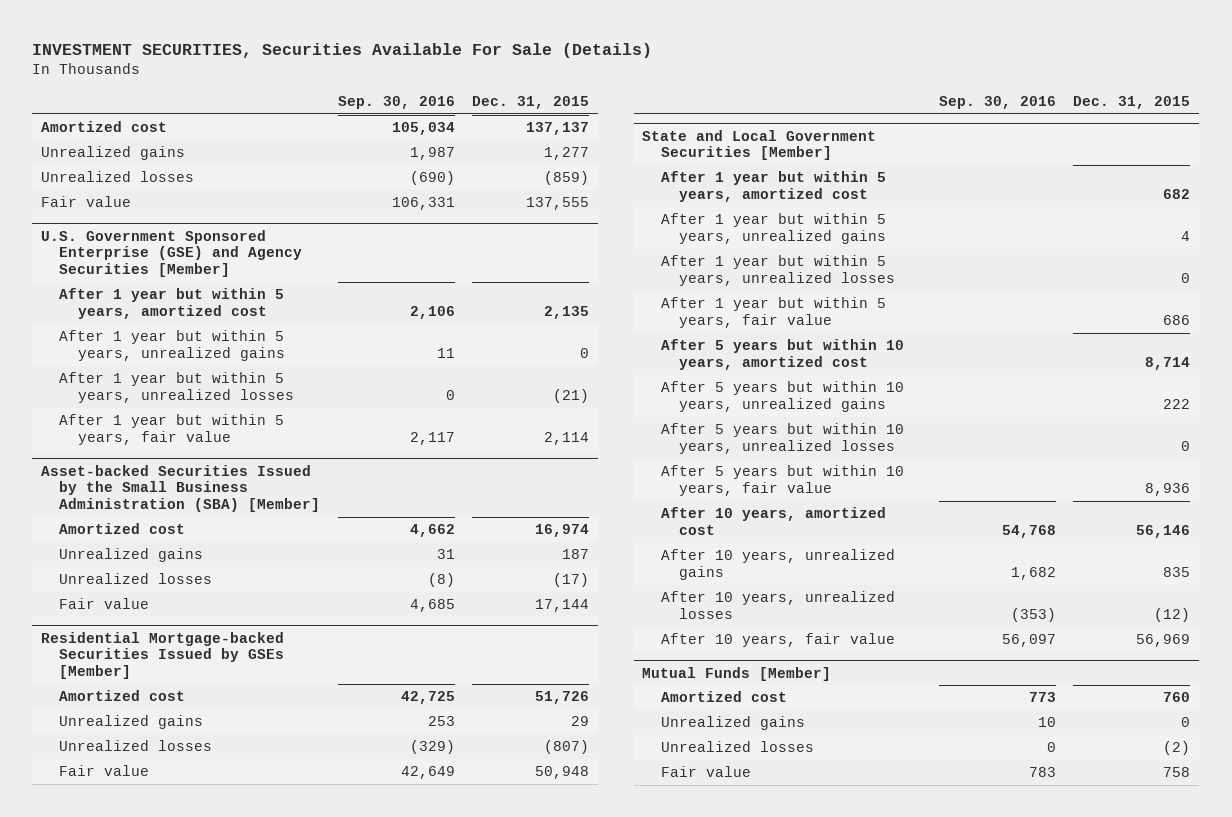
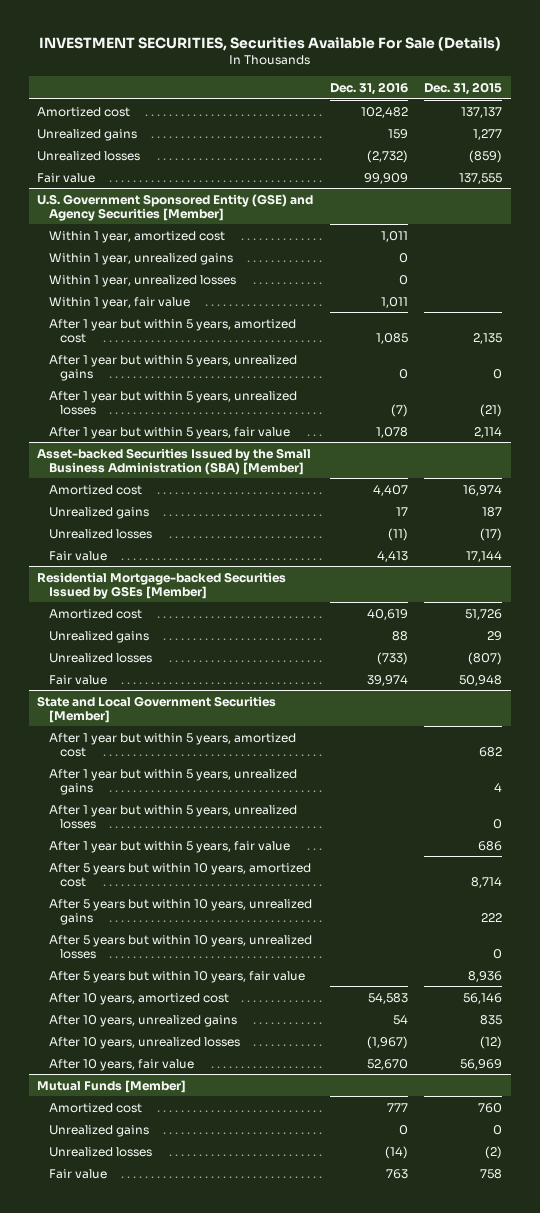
[337,95,455,109] Sep. 30, 2016 -> none
none -> [329,81,408,95] Dec. 31, 2016
[41,229,303,278] U.S. Government Sponsored Enterprise (GSE) and Agency Securities [Member] -> [37,193,314,221] U.S. Government Sponsored Entity (GSE) and Agency Securities [Member]
none -> [48,230,225,243] Within 1 year, amortized cost
none -> [48,252,233,265] Within 1 year, unrealized gains
none -> [48,274,236,287] Within 1 year, unrealized losses
none -> [48,296,190,309] Within 1 year, fair value

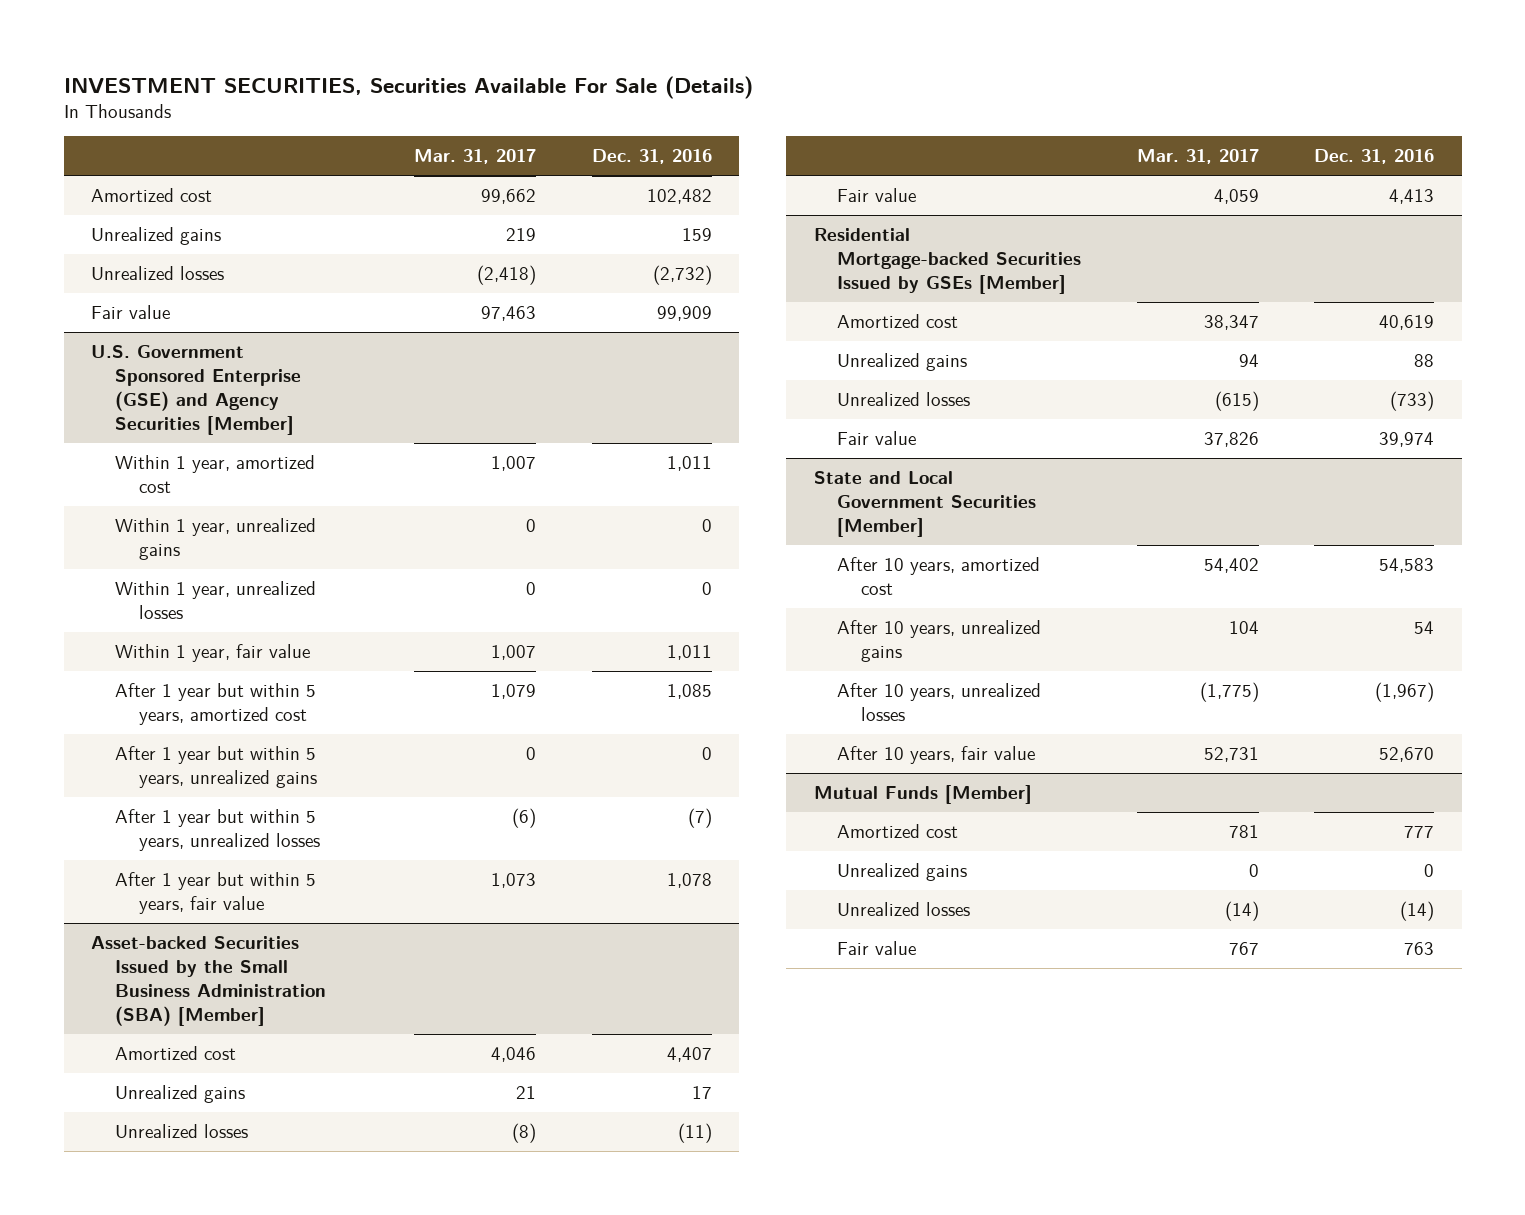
[424,81,503,95] Dec. 31, 2015 -> none
none -> [414,149,537,165] Mar. 31, 2017
[37,193,314,221] U.S. Government Sponsored Entity (GSE) and Agency Securities [Member] -> [91,344,302,436] U.S. Government Sponsored Enterprise (GSE) and Agency Securities [Member]
[48,732,296,757] After 1 year but within 5 years, amortized cost -> none
[48,768,297,795] After 1 year but within 5 years, unrealized gains -> none
[48,804,297,829] After 1 year but within 5 years, unrealized losses -> none
[48,840,290,853] After 1 year but within 5 years, fair value -> none
[48,862,311,887] After 5 years but within 10 years, amortized cost -> none
[48,898,312,925] After 5 years but within 10 years, unrealized gains -> none
[48,934,312,959] After 5 years but within 10 years, unrealized losses -> none
[48,970,305,983] After 5 years but within 10 years, fair value -> none

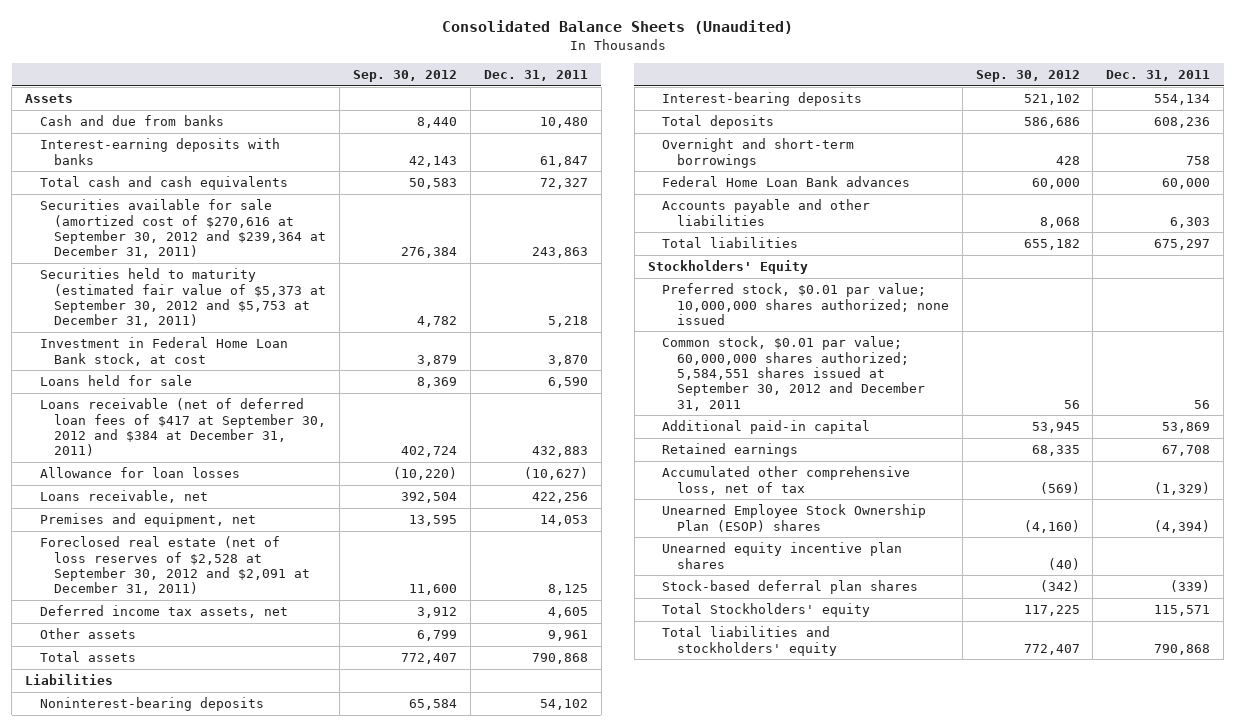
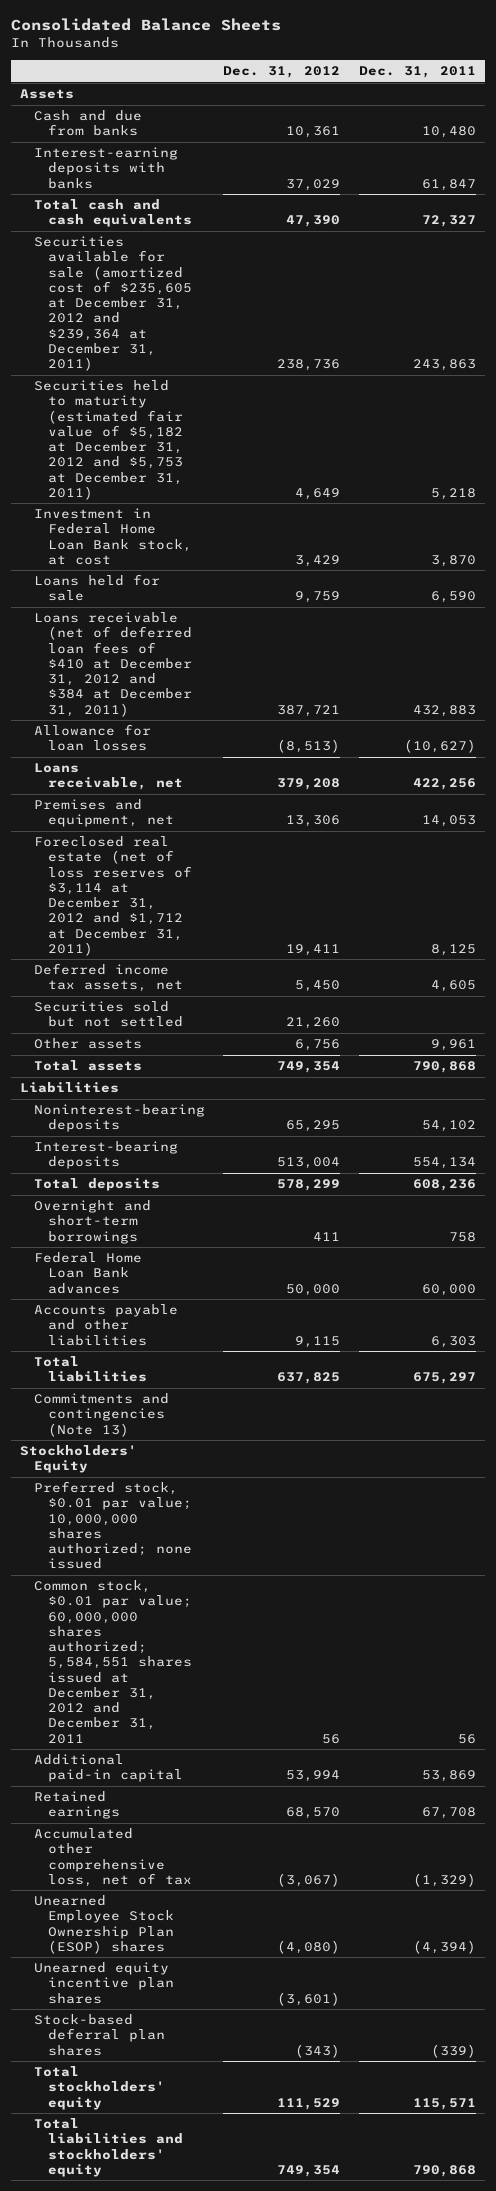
[441,20,793,35] Consolidated Balance Sheets (Unaudited) -> [10,18,281,32] Consolidated Balance Sheets
[353,70,458,83] Sep. 30, 2012 -> none
none -> [223,66,341,79] Dec. 31, 2012
[39,199,327,259] Securities available for sale (amortized cost of $270,616 at September 30, 2012 and $239,364 at December 31, 2011) -> [34,236,193,372] Securities available for sale (amortized cost of $235,605 at December 31, 2012 and $239,364 at December 31, 2011)
[39,268,327,328] Securities held to maturity (estimated fair value of $5,373 at September 30, 2012 and $5,753 at December 31, 2011) -> [34,380,184,500] Securities held to maturity (estimated fair value of $5,182 at December 31, 2012 and $5,753 at December 31, 2011)
[39,398,327,457] Loans receivable (net of deferred loan fees of $417 at September 30, 2012 and $384 at December 31, 2011) -> [34,612,193,717] Loans receivable (net of deferred loan fees of $410 at December 31, 2012 and $384 at December 31, 2011)
[39,536,311,596] Foreclosed real estate (net of loss reserves of $2,528 at September 30, 2012 and $2,091 at December 31, 2011) -> [34,836,193,956] Foreclosed real estate (net of loss reserves of $3,114 at December 31, 2012 and $1,712 at December 31, 2011)
none -> [34,1001,184,1028] Securities sold but not settled
none -> [34,1393,170,1437] Commitments and contingencies (Note 13)
[662,336,925,411] Common stock, $0.01 par value; 60,000,000 shares authorized; 5,584,551 shares issued at September 30, 2012 and December 31, 2011 -> [34,1580,193,1744] Common stock, $0.01 par value; 60,000,000 shares authorized; 5,584,551 shares issued at December 31, 2012 and December 31, 2011
[662,603,871,618] Total Stockholders' equity -> [34,2066,166,2110] Total stockholders' equity

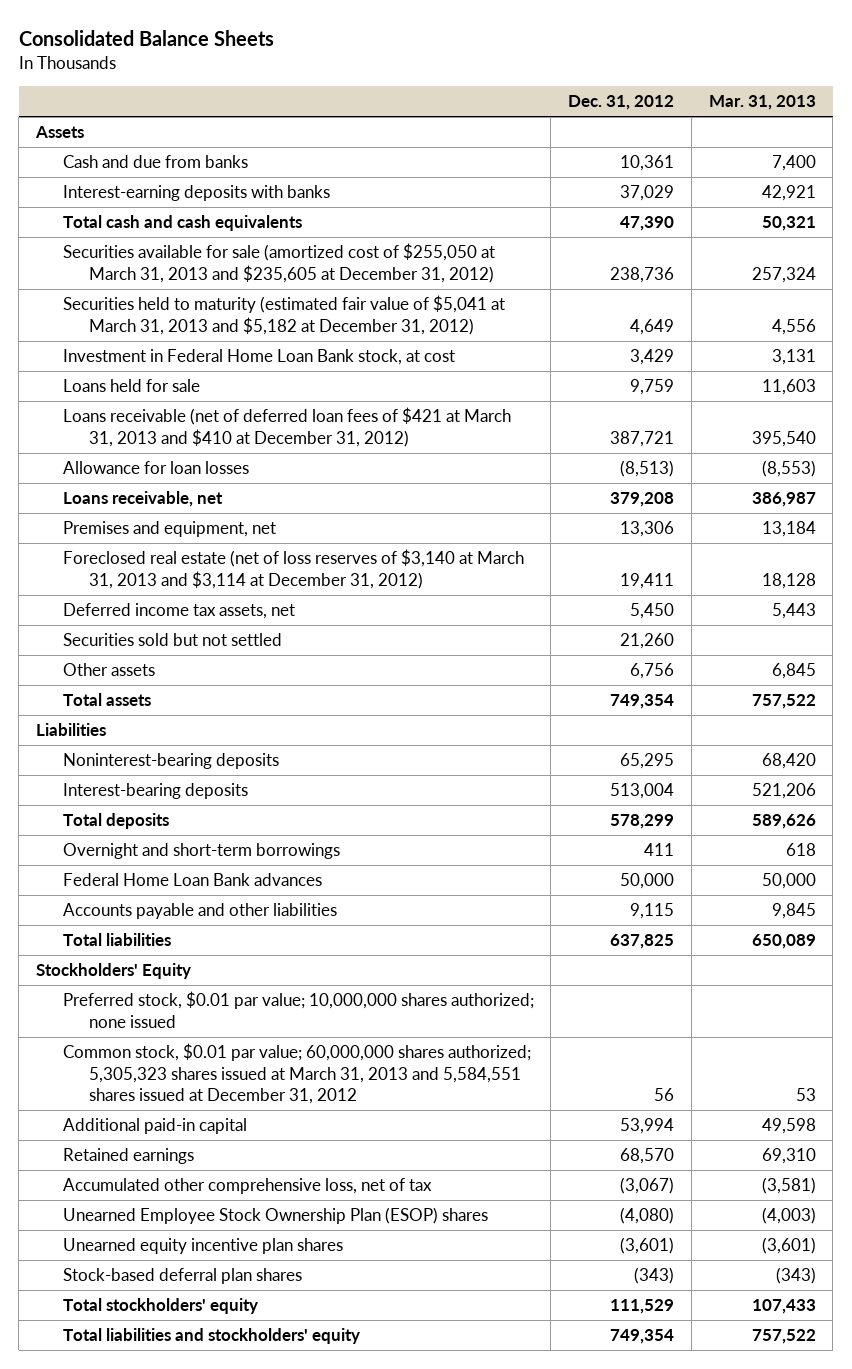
[358,66,476,79] Dec. 31, 2011 -> none
none -> [708,95,816,111] Mar. 31, 2013
[34,236,193,372] Securities available for sale (amortized cost of $235,605 at December 31, 2012 and $239,364 at December 31, 2011) -> [62,243,495,283] Securities available for sale (amortized cost of $255,050 at March 31, 2013 and $235,605 at December 31, 2012)
[34,380,184,500] Securities held to maturity (estimated fair value of $5,182 at December 31, 2012 and $5,753 at December 31, 2011) -> [62,295,505,335] Securities held to maturity (estimated fair value of $5,041 at March 31, 2013 and $5,182 at December 31, 2012)
[34,612,193,717] Loans receivable (net of deferred loan fees of $410 at December 31, 2012 and $384 at December 31, 2011) -> [62,407,511,447] Loans receivable (net of deferred loan fees of $421 at March 31, 2013 and $410 at December 31, 2012)
[34,836,193,956] Foreclosed real estate (net of loss reserves of $3,114 at December 31, 2012 and $1,712 at December 31, 2011) -> [62,549,524,589] Foreclosed real estate (net of loss reserves of $3,140 at March 31, 2013 and $3,114 at December 31, 2012)
[34,1393,170,1437] Commitments and contingencies (Note 13) -> none
[34,1580,193,1744] Common stock, $0.01 par value; 60,000,000 shares authorized; 5,584,551 shares issued at December 31, 2012 and December 31, 2011 -> [62,1043,531,1105] Common stock, $0.01 par value; 60,000,000 shares authorized; 5,305,323 shares issued at March 31, 2013 and 5,584,551 shares issued at December 31, 2012

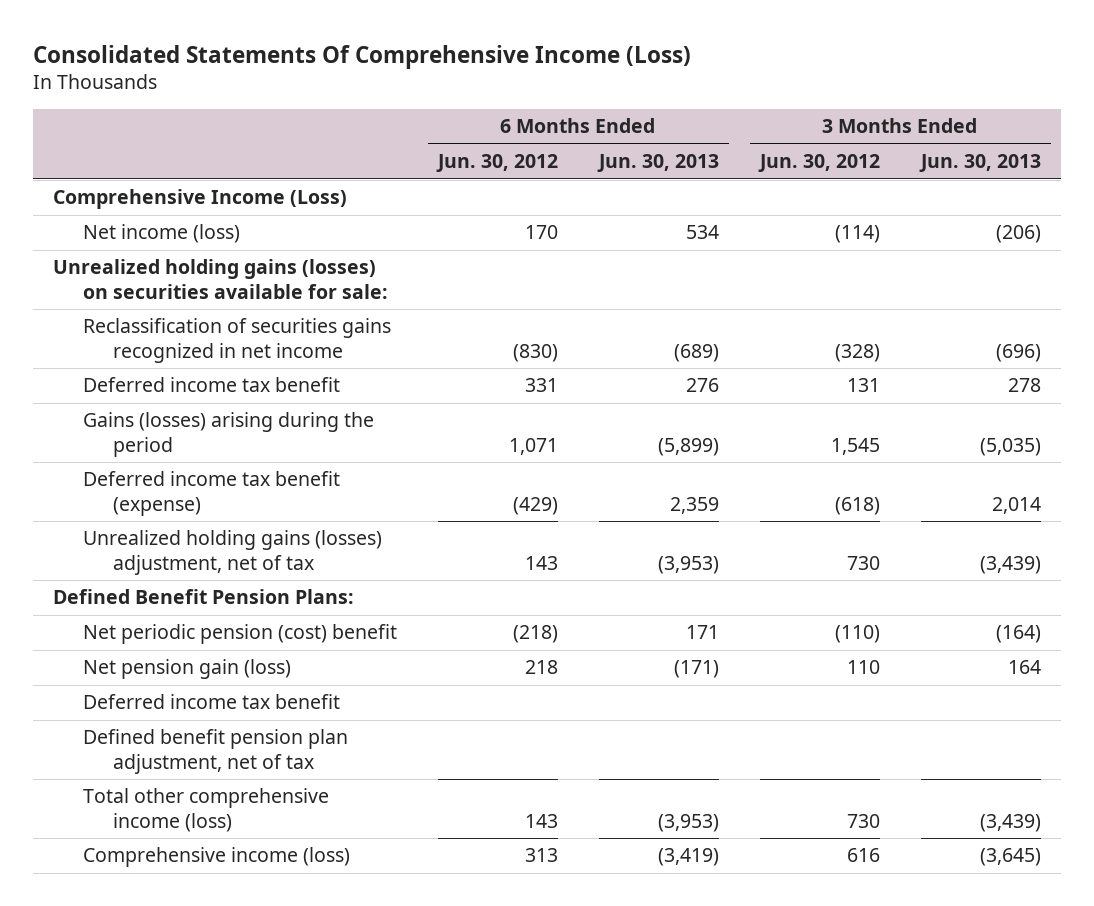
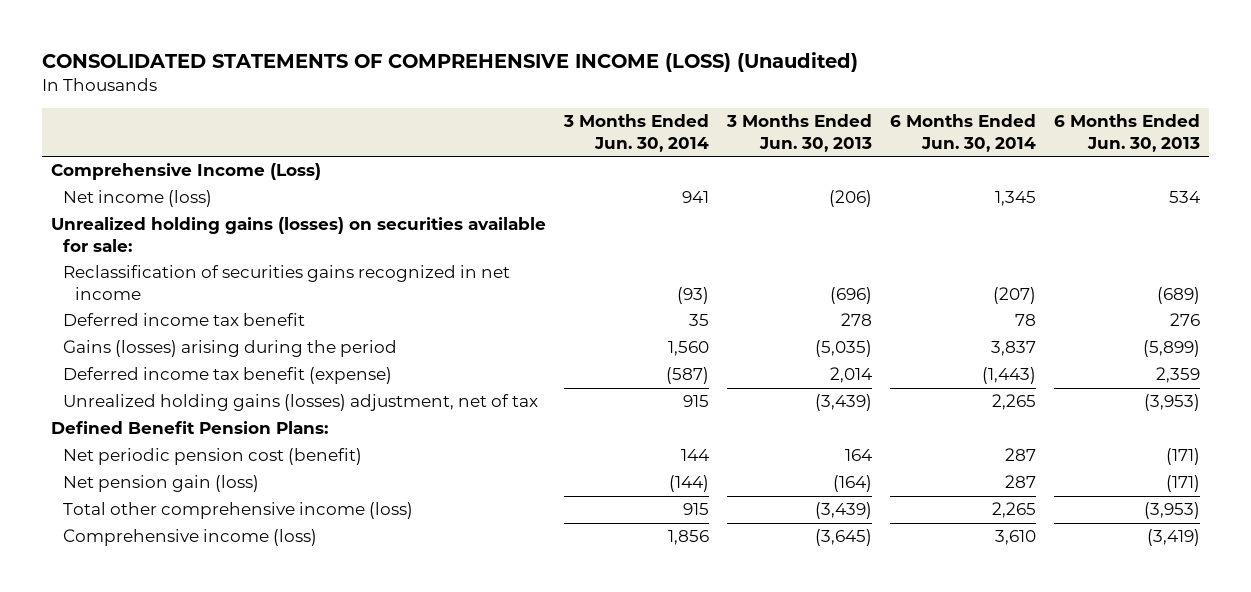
[32,45,691,70] Consolidated Statements Of Comprehensive Income (Loss) -> [41,52,858,73] CONSOLIDATED STATEMENTS OF COMPREHENSIVE INCOME (LOSS) (Unaudited)
[436,154,559,173] Jun. 30, 2012 -> none
[757,154,880,173] Jun. 30, 2012 -> none
none -> [562,114,709,152] 3 Months Ended Jun. 30, 2014
none -> [889,114,1036,152] 6 Months Ended Jun. 30, 2014
[83,694,341,710] Deferred income tax benefit -> none
[83,729,349,775] Defined benefit pension plan adjustment, net of tax -> none
[83,624,398,645] Net periodic pension (cost) benefit -> [62,448,362,466] Net periodic pension cost (benefit)
[685,625,719,640] 171 -> [1165,448,1200,466] (171)
[995,625,1041,644] (164) -> [844,449,872,462] 164
[1007,660,1041,675] 164 -> [832,475,872,493] (164)

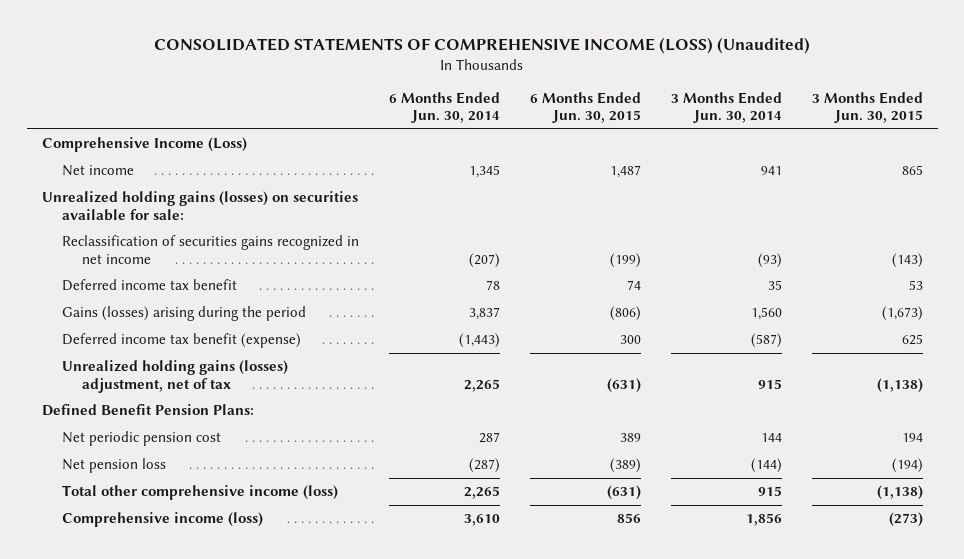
[725,114,872,152] 3 Months Ended Jun. 30, 2013 -> none
[1053,114,1200,152] 6 Months Ended Jun. 30, 2013 -> none
none -> [529,91,641,124] 6 Months Ended Jun. 30, 2015
none -> [811,91,923,124] 3 Months Ended Jun. 30, 2015
[62,190,212,208] Net income (loss) -> [61,165,134,177] Net income
[62,448,362,466] Net periodic pension cost (benefit) -> [61,431,221,447] Net periodic pension cost
[62,475,259,493] Net pension gain (loss) -> [61,458,166,474] Net pension loss
[1004,475,1036,489] 287 -> [468,458,500,474] (287)

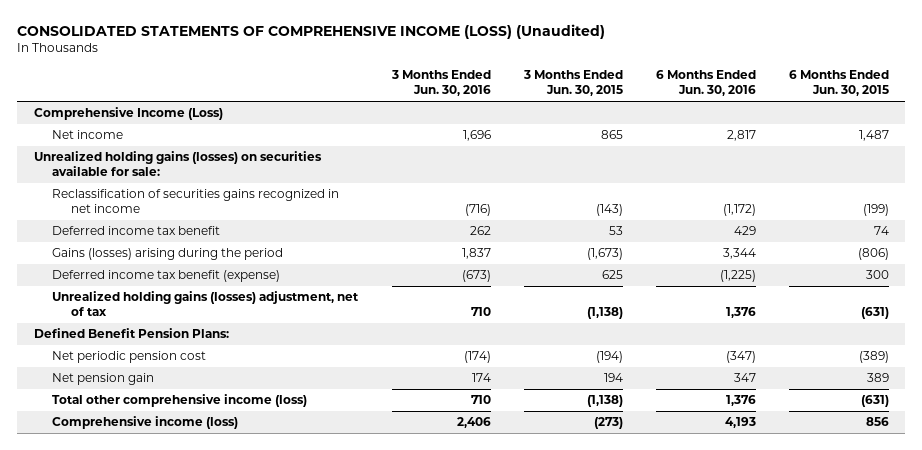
[388,91,500,124] 6 Months Ended Jun. 30, 2014 -> none
[670,91,782,124] 3 Months Ended Jun. 30, 2014 -> none
none -> [390,70,491,97] 3 Months Ended Jun. 30, 2016
none -> [655,70,756,97] 6 Months Ended Jun. 30, 2016
[619,433,641,443] 389 -> [858,351,889,364] (389)
[901,433,923,443] 194 -> [595,351,623,364] (194)
[61,458,166,474] Net pension loss -> [52,373,155,386] Net pension gain
[609,458,641,474] (389) -> [866,373,889,383] 389
[891,458,923,474] (194) -> [603,373,623,383] 194

